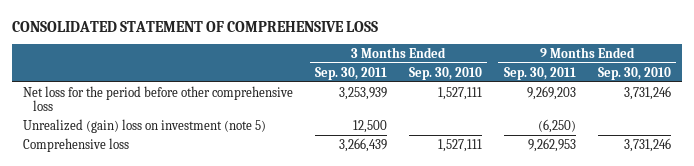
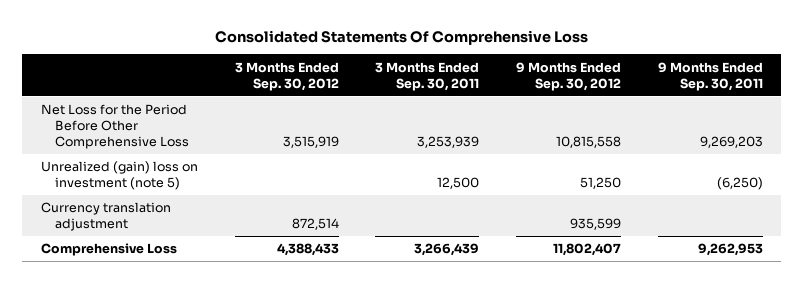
[12,20,379,32] CONSOLIDATED STATEMENT OF COMPREHENSIVE LOSS -> [214,29,588,45] Consolidated Statements Of Comprehensive Loss
[408,66,482,80] Sep. 30, 2010 -> none
[597,66,671,80] Sep. 30, 2010 -> none
none -> [234,61,339,91] 3 Months Ended Sep. 30, 2012
none -> [516,61,622,91] 9 Months Ended Sep. 30, 2012
[23,85,294,112] Net loss for the period before other comprehensive loss -> [40,104,189,150] Net Loss for the Period Before Other Comprehensive Loss
none -> [40,202,171,232] Currency translation adjustment
[23,137,130,152] Comprehensive loss -> [40,243,177,257] Comprehensive Loss

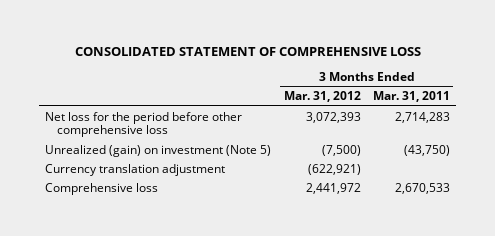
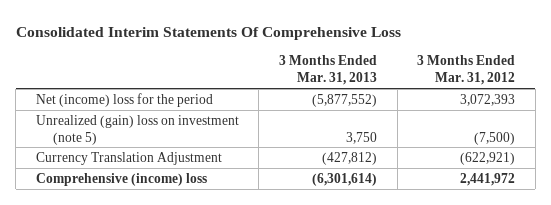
[74,47,421,57] CONSOLIDATED STATEMENT OF COMPREHENSIVE LOSS -> [15,26,401,40] Consolidated Interim Statements Of Comprehensive Loss
[373,91,451,103] Mar. 31, 2011 -> none
none -> [278,55,377,86] 3 Months Ended Mar. 31, 2013
[45,111,243,138] Net loss for the period before other comprehensive loss -> [35,92,213,107] Net (income) loss for the period
[45,144,272,157] Unrealized (gain) on investment (Note 5) -> [35,114,239,145] Unrealized (gain) loss on investment (note 5)
[45,163,226,176] Currency translation adjustment -> [35,151,222,165] Currency Translation Adjustment
[45,182,159,195] Comprehensive loss -> [35,172,207,186] Comprehensive (income) loss

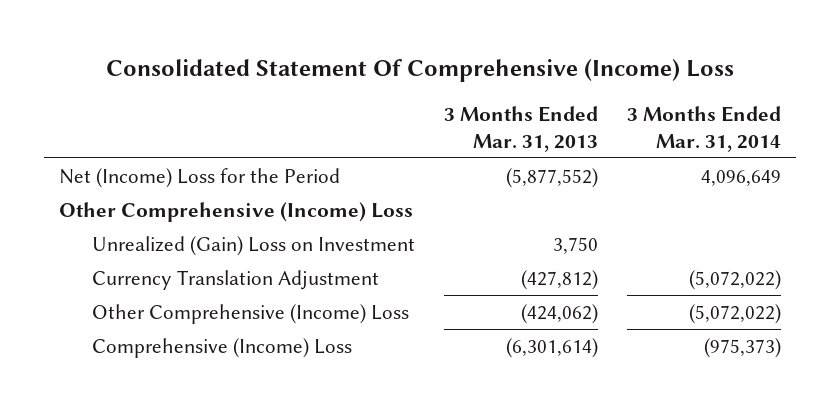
[15,26,401,40] Consolidated Interim Statements Of Comprehensive Loss -> [105,59,734,83] Consolidated Statement Of Comprehensive (Income) Loss
[417,55,516,86] 3 Months Ended Mar. 31, 2012 -> none
none -> [627,106,782,152] 3 Months Ended Mar. 31, 2014
[35,92,213,107] Net (income) loss for the period -> [58,167,340,188] Net (Income) Loss for the Period
none -> [58,201,413,222] Other Comprehensive (Income) Loss
[35,114,239,145] Unrealized (gain) loss on investment (note 5) -> [91,235,415,256] Unrealized (Gain) Loss on Investment
none -> [91,303,409,324] Other Comprehensive (Income) Loss
[35,172,207,186] Comprehensive (income) loss -> [91,337,352,358] Comprehensive (Income) Loss

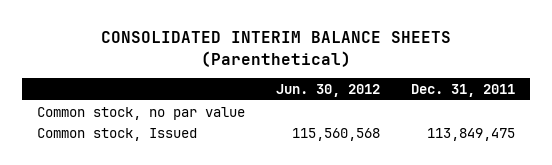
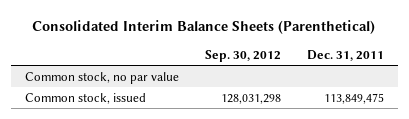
[100,31,451,67] CONSOLIDATED INTERIM BALANCE SHEETS (Parenthetical) -> [32,20,376,35] Consolidated Interim Balance Sheets (Parenthetical)
[275,84,380,98] Jun. 30, 2012 -> none
none -> [204,49,281,62] Sep. 30, 2012
[37,127,198,141] Common stock, Issued -> [24,92,146,104] Common stock, issued

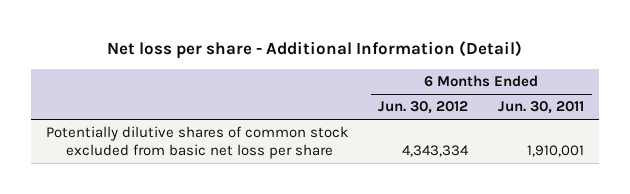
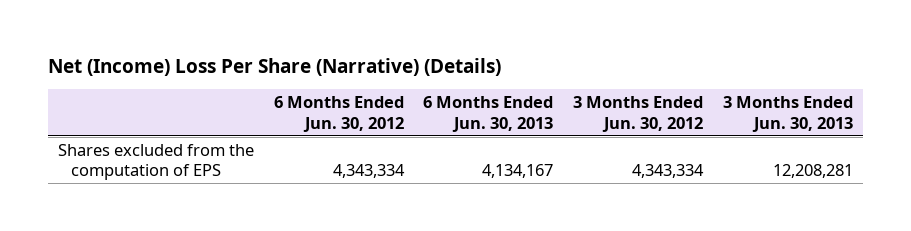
[107,41,523,60] Net loss per share - Additional Information (Detail) -> [47,58,501,77] Net (Income) Loss Per Share (Narrative) (Details)
[498,101,585,115] Jun. 30, 2011 -> none
none -> [423,96,554,132] 6 Months Ended Jun. 30, 2013
none -> [573,96,704,132] 3 Months Ended Jun. 30, 2012
none -> [722,96,853,132] 3 Months Ended Jun. 30, 2013
[46,126,349,159] Potentially dilutive shares of common stock excluded from basic net loss per share -> [57,143,254,181] Shares excluded from the computation of EPS

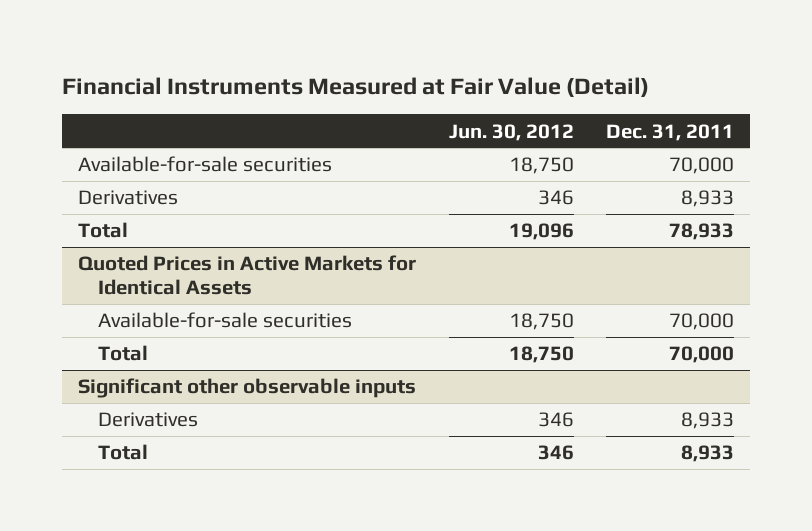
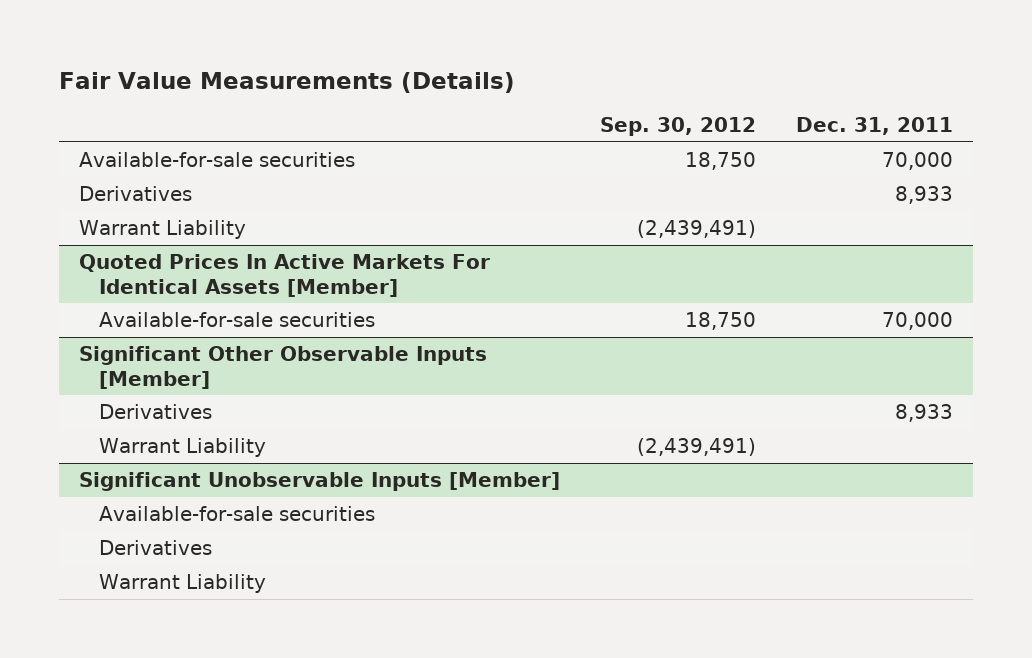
[62,77,650,98] Financial Instruments Measured at Fair Value (Detail) -> [58,71,515,93] Fair Value Measurements (Details)
[448,123,574,141] Jun. 30, 2012 -> none
none -> [600,117,757,137] Sep. 30, 2012
[78,222,129,239] Total -> none
none -> [78,219,246,239] Warrant Liability
[78,255,417,296] Quoted Prices in Active Markets for Identical Assets -> [78,253,490,297] Quoted Prices In Active Markets For Identical Assets [Member]
[98,345,149,362] Total -> none
[78,378,417,399] Significant other observable inputs -> [78,345,487,389] Significant Other Observable Inputs [Member]
[98,444,149,461] Total -> none
none -> [98,437,266,457] Warrant Liability
none -> [78,471,560,491] Significant Unobservable Inputs [Member]
none -> [98,505,375,521] Available-for-sale securities
none -> [98,539,212,555] Derivatives
none -> [98,573,266,593] Warrant Liability

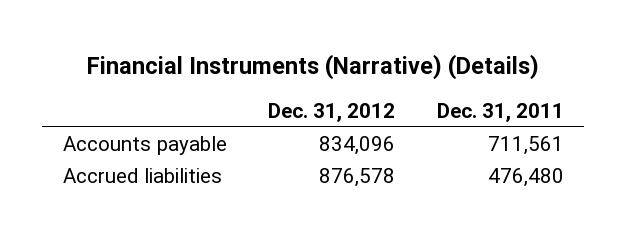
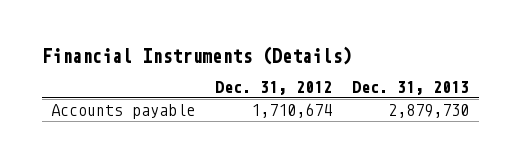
[87,53,540,80] Financial Instruments (Narrative) (Details) -> [41,45,352,65] Financial Instruments (Details)
[436,102,564,122] Dec. 31, 2011 -> none
none -> [351,81,469,96] Dec. 31, 2013
[62,168,222,184] Accrued liabilities -> none
[319,136,396,156] 834,096 -> [251,103,333,119] 1,710,674

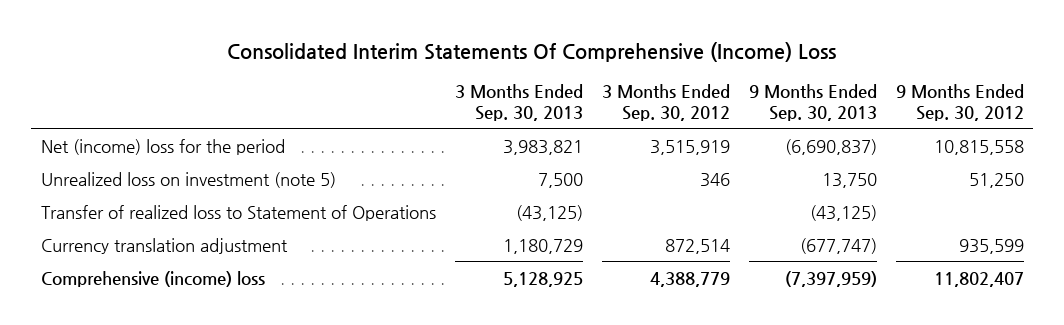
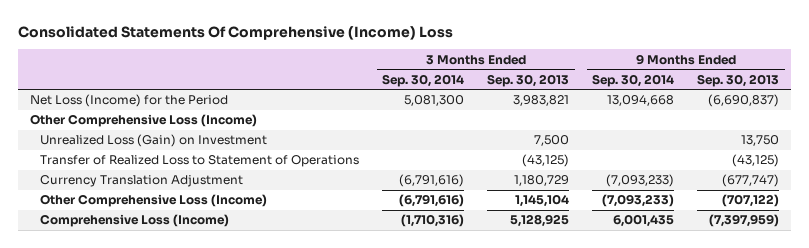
[227,41,837,62] Consolidated Interim Statements Of Comprehensive (Income) Loss -> [18,26,454,41] Consolidated Statements Of Comprehensive (Income) Loss
[601,84,730,121] 3 Months Ended Sep. 30, 2012 -> none
[895,84,1024,121] 9 Months Ended Sep. 30, 2012 -> none
none -> [382,73,465,87] Sep. 30, 2014
none -> [592,73,675,87] Sep. 30, 2014
[40,138,285,155] Net (income) loss for the period -> [29,94,228,108] Net Loss (Income) for the Period
none -> [29,114,257,128] Other Comprehensive Loss (Income)
[40,171,336,188] Unrealized loss on investment (note 5) -> [40,134,268,148] Unrealized Loss (Gain) on Investment
[40,204,436,221] Transfer of realized loss to Statement of Operations -> [40,155,360,168] Transfer of Realized Loss to Statement of Operations
[40,237,288,254] Currency translation adjustment -> [40,175,244,188] Currency Translation Adjustment
none -> [40,194,268,208] Other Comprehensive Loss (Income)
[40,270,265,287] Comprehensive (income) loss -> [40,214,230,228] Comprehensive Loss (Income)

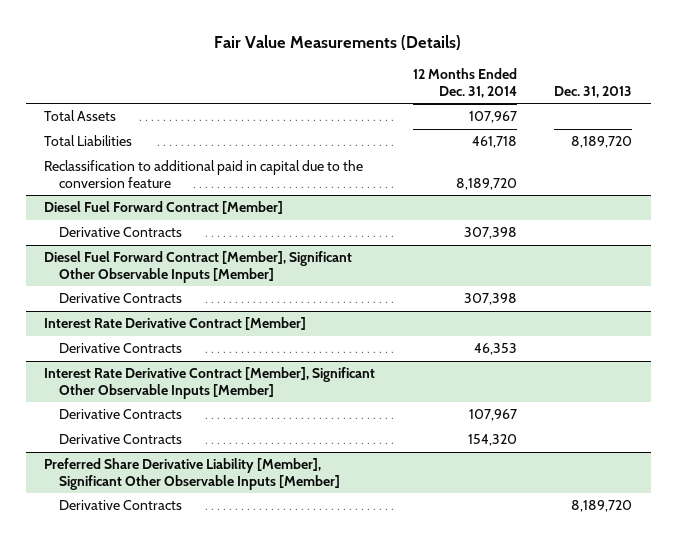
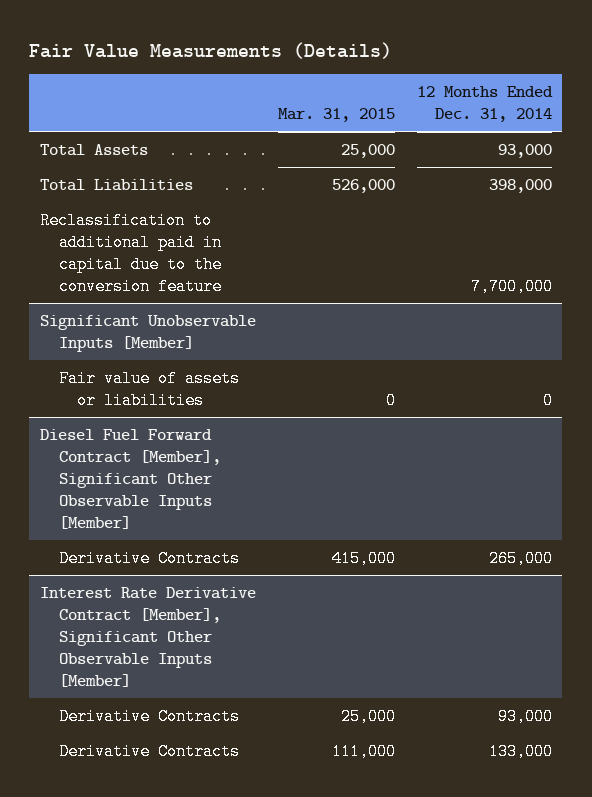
[554,86,633,99] Dec. 31, 2013 -> none
none -> [277,108,395,123] Mar. 31, 2015
[44,201,284,215] Diesel Fuel Forward Contract [Member] -> none
[58,227,182,238] Derivative Contracts -> none
[468,111,517,124] 107,967 -> [497,143,552,158] 93,000
[471,136,517,149] 461,718 -> [488,178,552,193] 398,000
[455,178,517,191] 8,189,720 -> [470,277,553,295] 7,700,000
none -> [40,314,257,352] Significant Unobservable Inputs [Member]
none -> [58,369,240,409] Fair value of assets or liabilities
[44,317,307,331] Interest Rate Derivative Contract [Member] -> none
[58,343,182,354] Derivative Contracts -> none
[463,293,517,306] 307,398 -> [488,549,553,567] 265,000
[44,458,340,491] Preferred Share Derivative Liability [Member], Significant Other Observable Inputs [Member] -> none
[58,500,182,511] Derivative Contracts -> none
[468,409,517,422] 107,967 -> [497,707,553,725] 93,000
[467,434,517,447] 154,320 -> [488,742,553,760] 133,000

